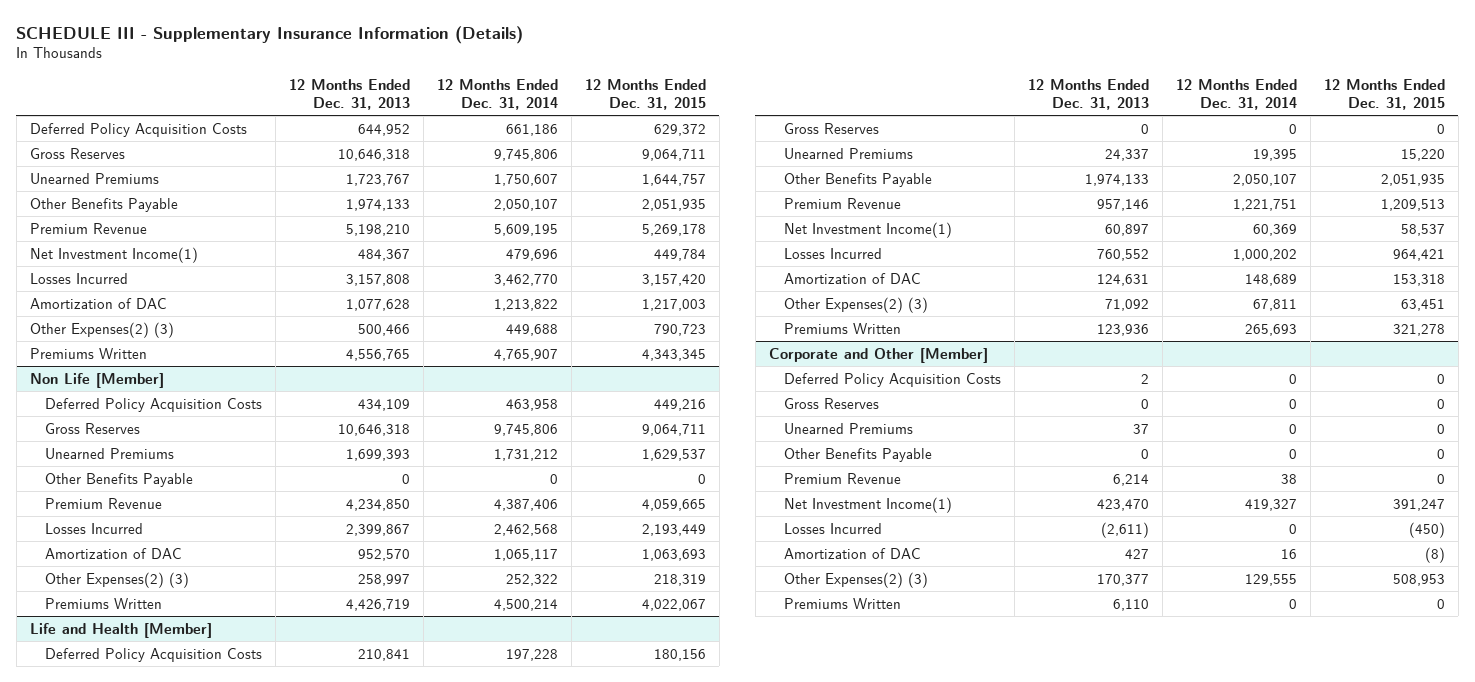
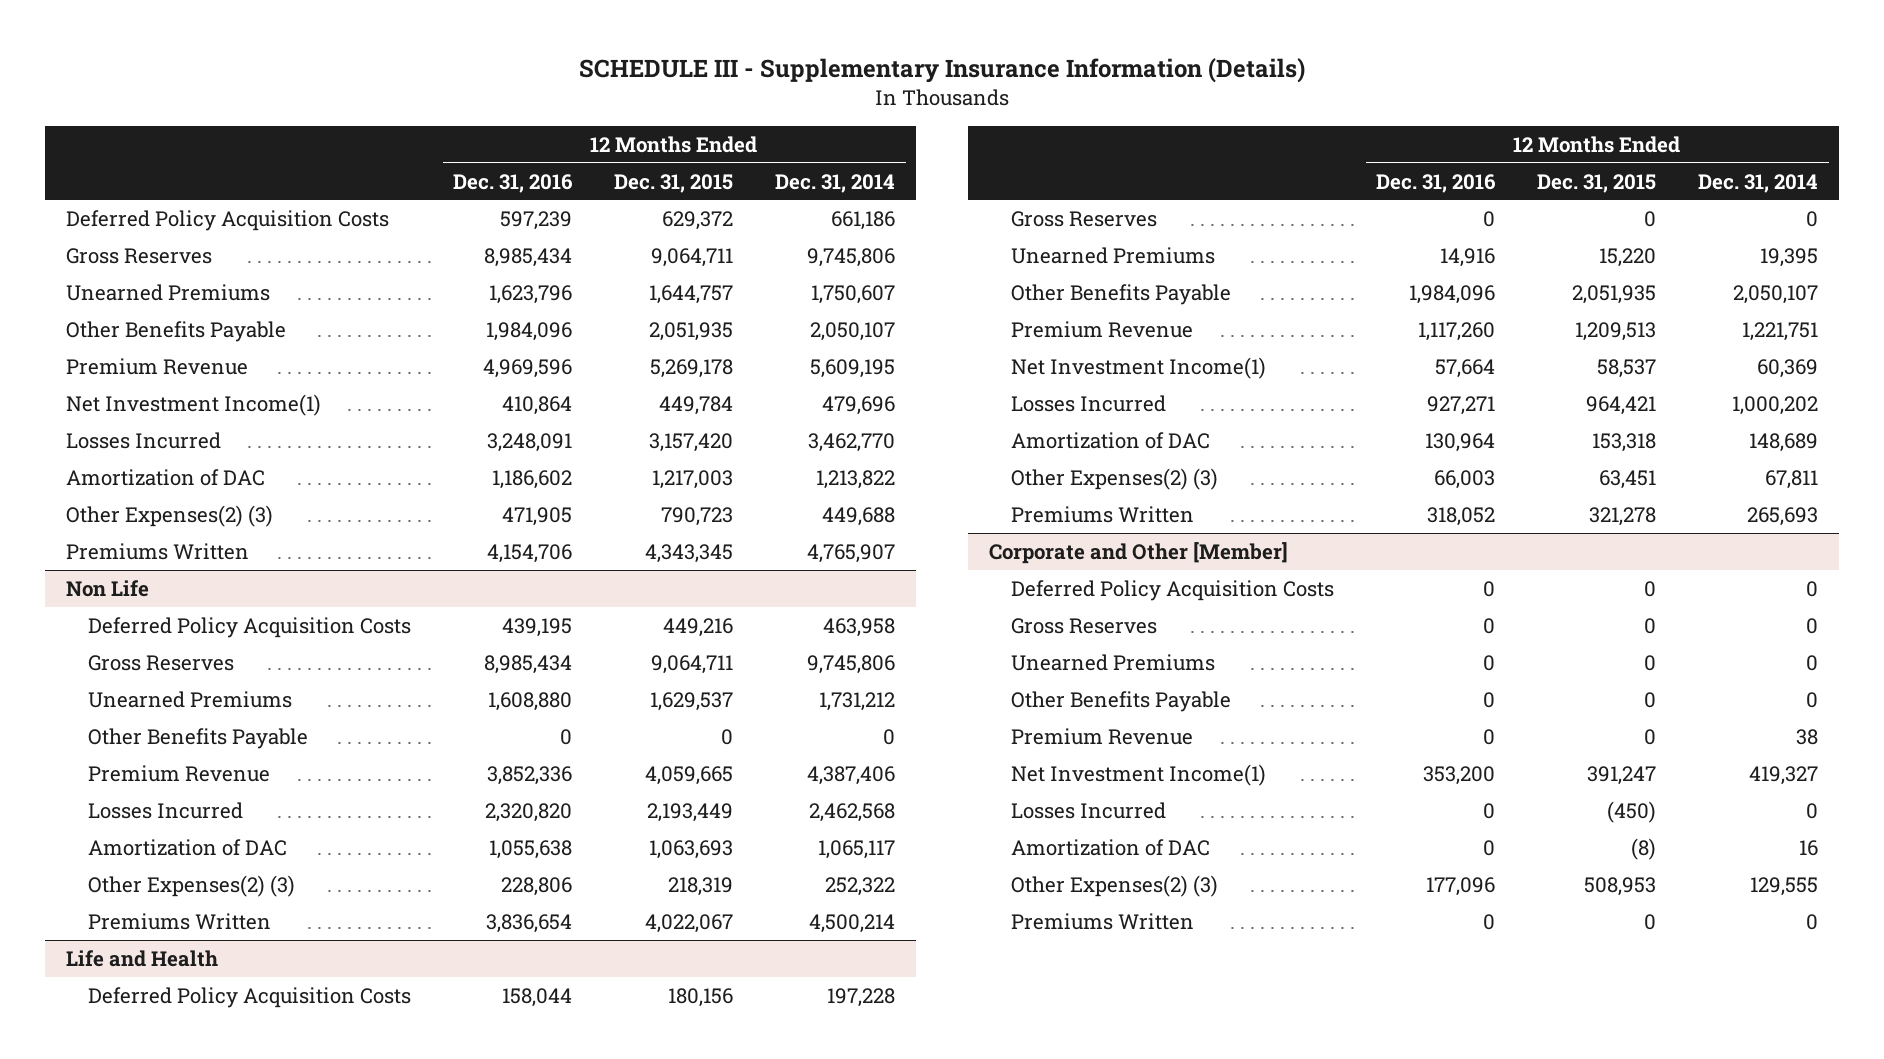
[289,79,411,110] 12 Months Ended Dec. 31, 2013 -> none
none -> [453,173,574,193] Dec. 31, 2016
[29,372,164,388] Non Life [Member] -> [66,579,150,597] Non Life
[29,622,212,638] Life and Health [Member] -> [66,949,219,967] Life and Health

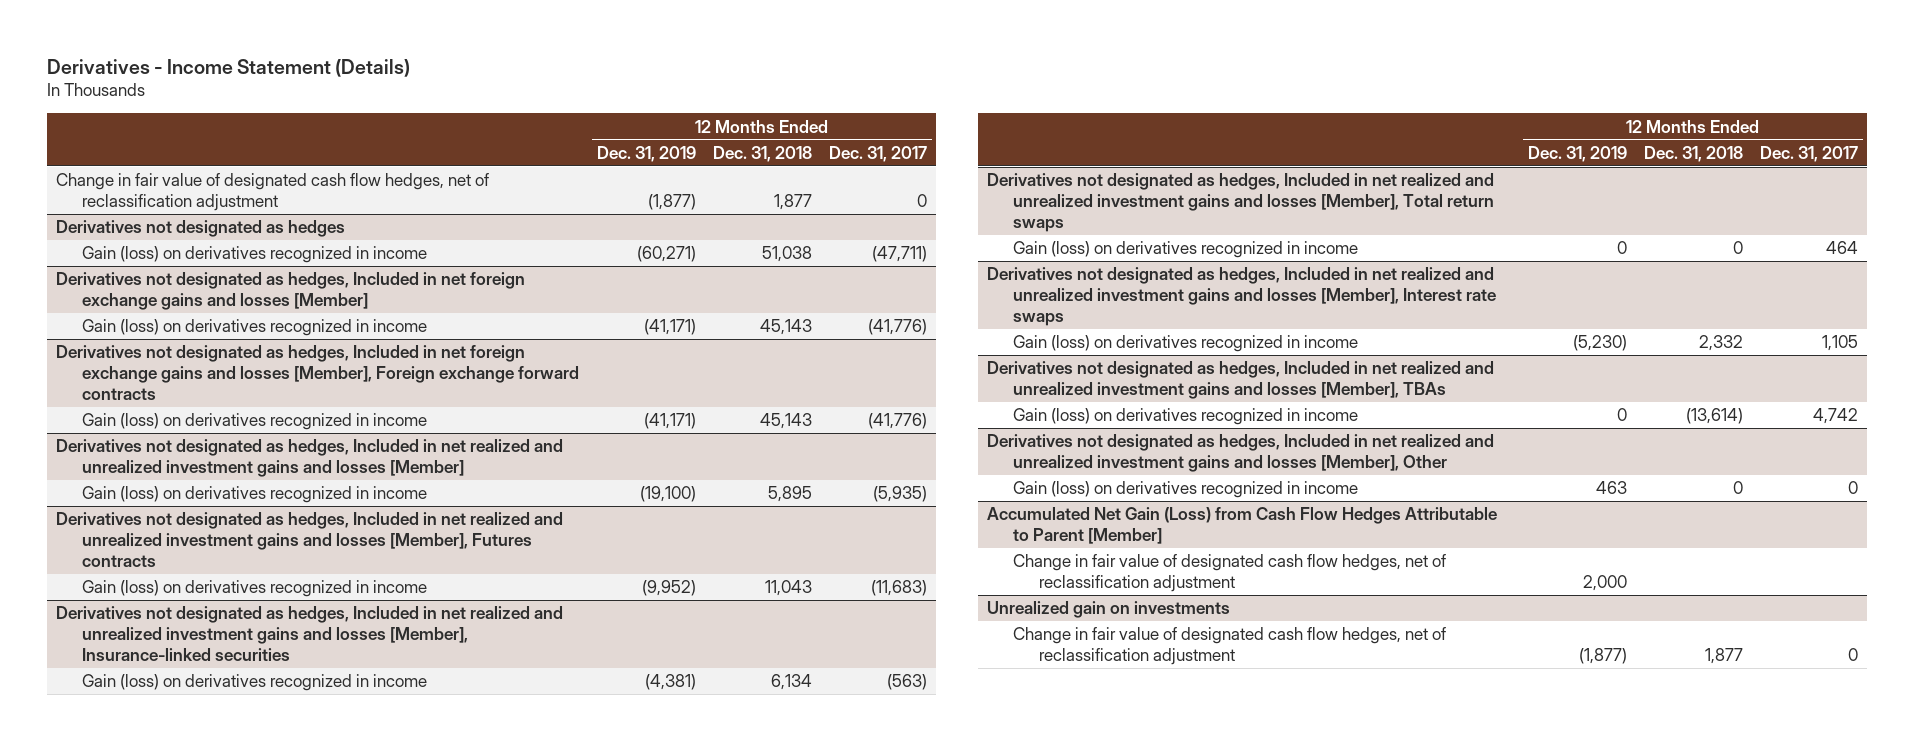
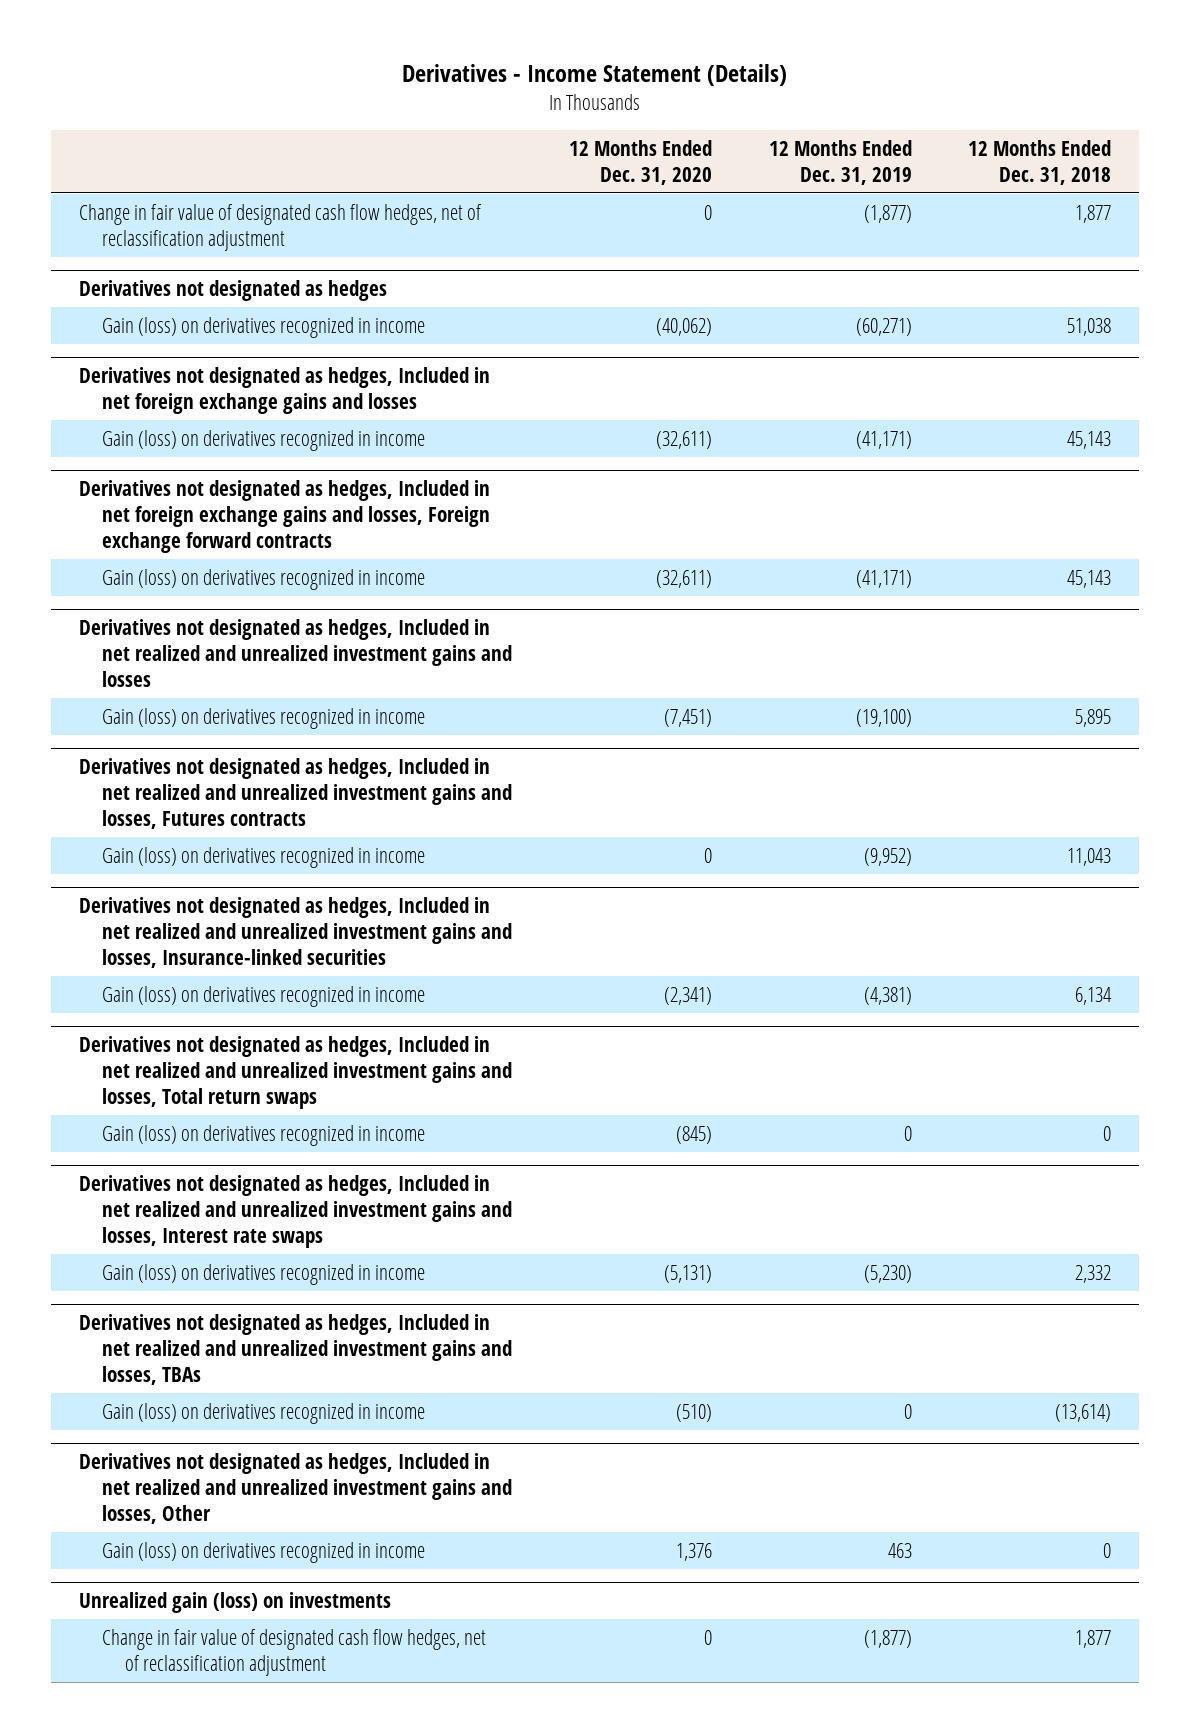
[829,145,928,162] Dec. 31, 2017 -> none
none -> [568,139,712,185] 12 Months Ended Dec. 31, 2020
[56,272,526,310] Derivatives not designated as hedges, Included in net foreign exchange gains and losses [Member] -> [79,366,491,414] Derivatives not designated as hedges, Included in net foreign exchange gains and losses
[56,345,580,400] Derivatives not designated as hedges, Included in net foreign exchange gains and losses [Member], Foreign exchange forward contracts -> [79,479,491,553] Derivatives not designated as hedges, Included in net foreign exchange gains and losses, Foreign exchange forward contracts
[56,439,564,477] Derivatives not designated as hedges, Included in net realized and unrealized investment gains and losses [Member] -> [79,618,513,687] Derivatives not designated as hedges, Included in net realized and unrealized investment gains and losses
[56,512,564,567] Derivatives not designated as hedges, Included in net realized and unrealized investment gains and losses [Member], Futures contracts -> [79,757,513,829] Derivatives not designated as hedges, Included in net realized and unrealized investment gains and losses, Futures contracts
[56,606,564,661] Derivatives not designated as hedges, Included in net realized and unrealized investment gains and losses [Member], Insurance-linked securities -> [79,896,513,968] Derivatives not designated as hedges, Included in net realized and unrealized investment gains and losses, Insurance-linked securities
[987,173,1495,232] Derivatives not designated as hedges, Included in net realized and unrealized investment gains and losses [Member], Total return swaps -> [79,1035,513,1109] Derivatives not designated as hedges, Included in net realized and unrealized investment gains and losses, Total return swaps
[987,267,1497,326] Derivatives not designated as hedges, Included in net realized and unrealized investment gains and losses [Member], Interest rate swaps -> [79,1174,513,1248] Derivatives not designated as hedges, Included in net realized and unrealized investment gains and losses, Interest rate swaps
[987,361,1495,399] Derivatives not designated as hedges, Included in net realized and unrealized investment gains and losses [Member], TBAs -> [79,1313,513,1385] Derivatives not designated as hedges, Included in net realized and unrealized investment gains and losses, TBAs
[987,434,1495,472] Derivatives not designated as hedges, Included in net realized and unrealized investment gains and losses [Member], Other -> [79,1452,513,1524] Derivatives not designated as hedges, Included in net realized and unrealized investment gains and losses, Other
[987,507,1498,544] Accumulated Net Gain (Loss) from Cash Flow Hedges Attributable to Parent [Member] -> none
[1013,554,1447,592] Change in fair value of designated cash flow hedges, net of reclassification adjustment -> none
[987,601,1231,619] Unrealized gain on investments -> [79,1591,392,1613] Unrealized gain (loss) on investments

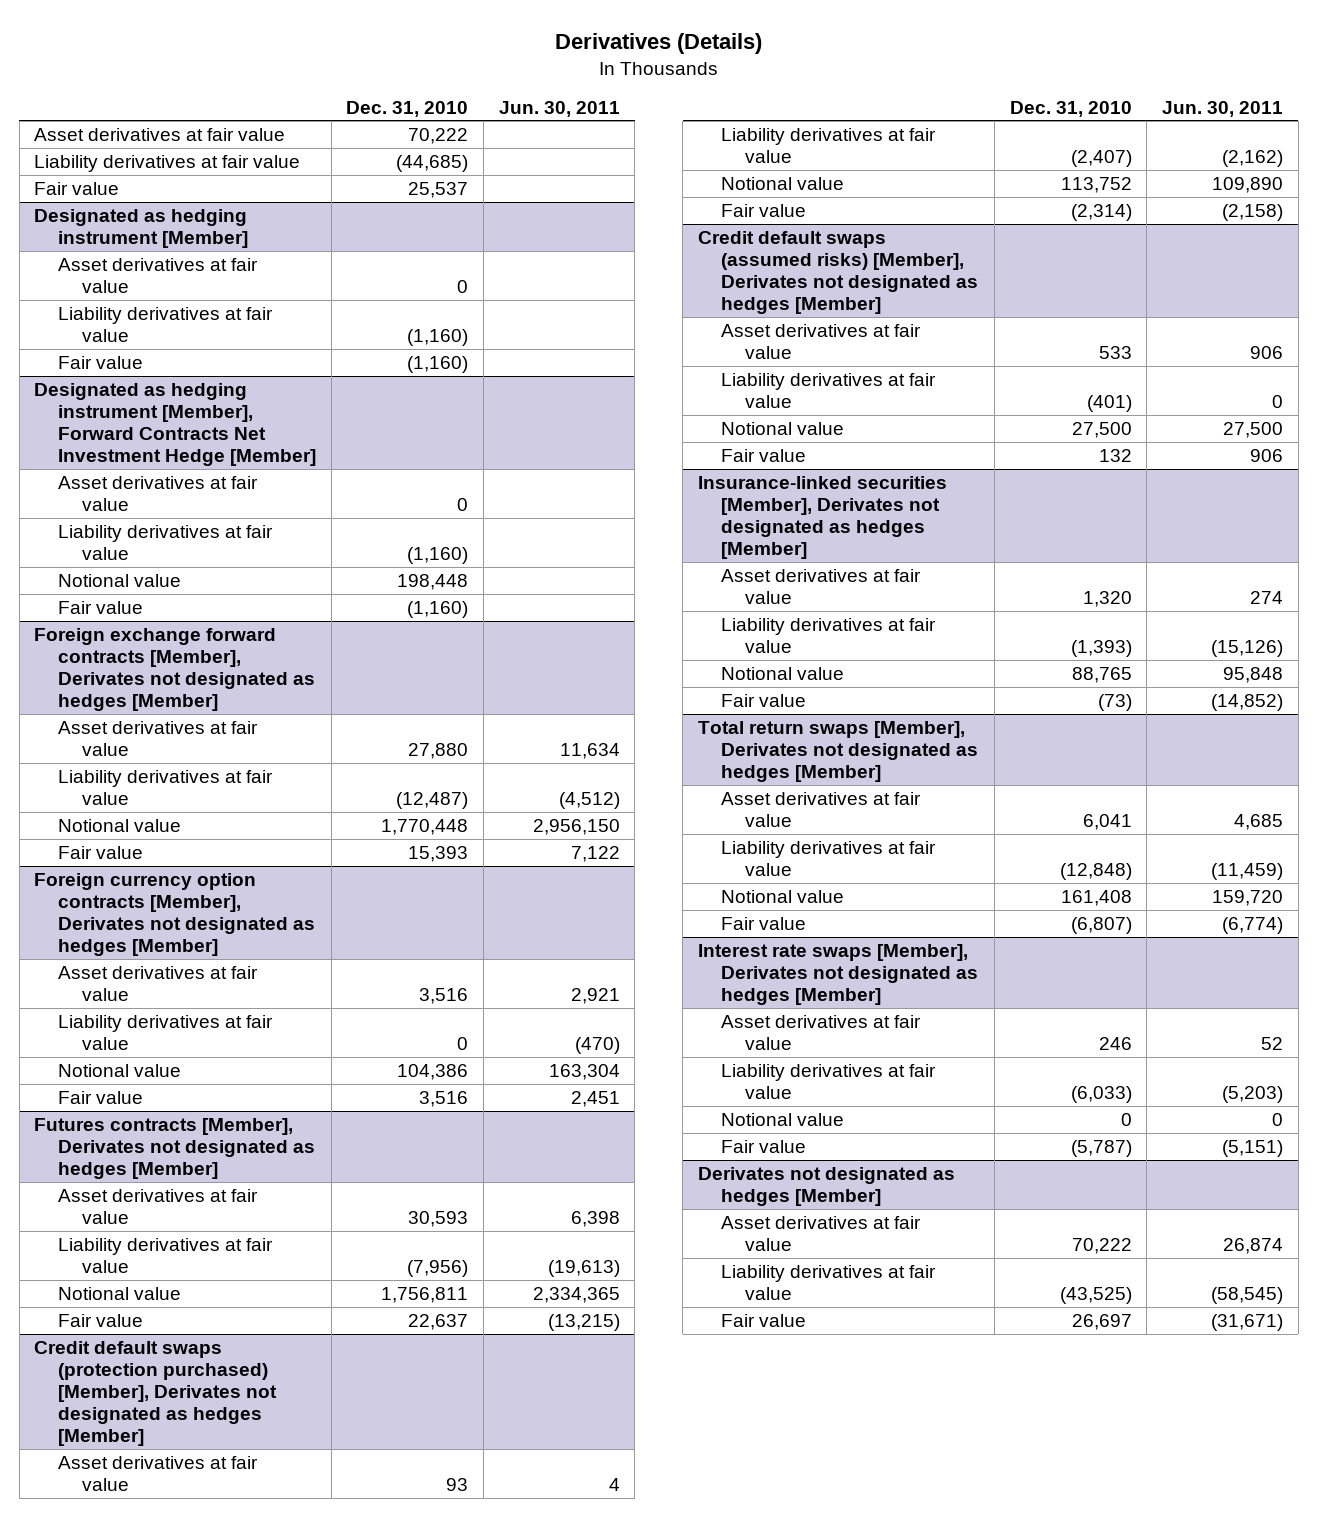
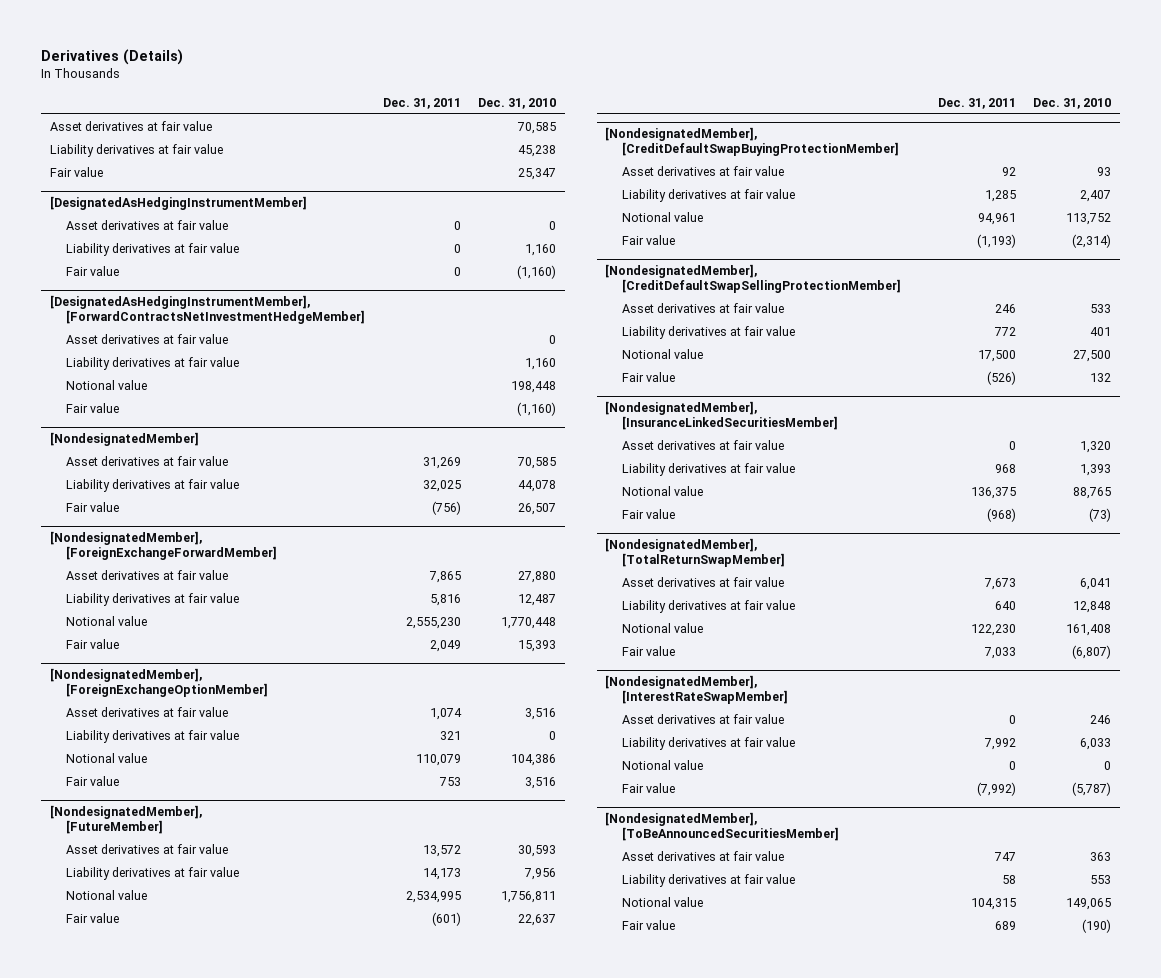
[498,100,620,117] Jun. 30, 2011 -> none
none -> [382,97,461,109] Dec. 31, 2011
[34,208,249,249] Designated as hedging instrument [Member] -> none
[408,127,469,144] 70,222 -> [517,121,557,134] 70,585
[396,154,469,172] (44,685) -> [518,144,557,157] 45,238
[408,181,469,198] 25,537 -> [518,167,557,180] 25,347
none -> [49,196,307,211] [DesignatedAsHedgingInstrumentMember]
[407,329,469,347] (1,160) -> [525,243,557,256] 1,160
[34,382,317,467] Designated as hedging instrument [Member], Forward Contracts Net Investment Hedge [Member] -> none
none -> [49,295,366,324] [DesignatedAsHedgingInstrumentMember], [ForwardContractsNetInvestmentHedgeMember]
[407,547,469,565] (1,160) -> [525,357,557,370] 1,160
[34,627,316,712] Foreign exchange forward contracts [Member], Derivates not designated as hedges [Member] -> none
none -> [49,432,199,447] [NondesignatedMember]
none -> [66,455,229,466] Asset derivatives at fair value
none -> [66,478,240,492] Liability derivatives at fair value
none -> [66,501,120,512] Fair value
none -> [49,531,278,560] [NondesignatedMember], [ForeignExchangeForwardMember]
[396,792,469,810] (12,487) -> [518,593,557,606] 12,487
[34,872,316,957] Foreign currency option contracts [Member], Derivates not designated as hedges [Member] -> none
none -> [49,668,269,697] [NondesignatedMember], [ForeignExchangeOptionMember]
[34,1117,316,1180] Futures contracts [Member], Derivates not designated as hedges [Member] -> none
none -> [49,805,202,834] [NondesignatedMember], [FutureMember]
[407,1260,469,1278] (7,956) -> [524,867,557,880] 7,956
[34,1340,278,1447] Credit default swaps (protection purchased) [Member], Derivates not designated as hedges [Member] -> none
none -> [605,127,899,156] [NondesignatedMember], [CreditDefaultSwapBuyingProtectionMember]
[1070,150,1132,168] (2,407) -> [1080,189,1112,202] 2,407
[697,230,979,315] Credit default swaps (assumed risks) [Member], Derivates not designated as hedges [Member] -> none
none -> [605,264,901,293] [NondesignatedMember], [CreditDefaultSwapSellingProtectionMember]
[1086,395,1132,413] (401) -> [1090,326,1112,336] 401
[697,475,947,560] Insurance-linked securities [Member], Derivates not designated as hedges [Member] -> none
none -> [605,401,838,430] [NondesignatedMember], [InsuranceLinkedSecuritiesMember]
[1070,640,1132,658] (1,393) -> [1080,463,1112,476] 1,393
[697,720,979,783] Total return swaps [Member], Derivates not designated as hedges [Member] -> none
none -> [605,538,785,567] [NondesignatedMember], [TotalReturnSwapMember]
[1059,863,1132,881] (12,848) -> [1073,600,1112,613] 12,848
[697,943,979,1006] Interest rate swaps [Member], Derivates not designated as hedges [Member] -> none
none -> [605,675,788,704] [NondesignatedMember], [InterestRateSwapMember]
[1070,1086,1132,1104] (6,033) -> [1080,737,1112,750] 6,033
[697,1166,955,1207] Derivates not designated as hedges [Member] -> none
none -> [605,812,839,841] [NondesignatedMember], [ToBeAnnouncedSecuritiesMember]
[1071,1238,1132,1255] 70,222 -> [1090,851,1112,861] 363
[1059,1287,1132,1305] (43,525) -> [1090,874,1112,884] 553
none -> [621,896,703,907] Notional value
[1071,1313,1132,1330] 26,697 -> [1082,918,1112,933] (190)

